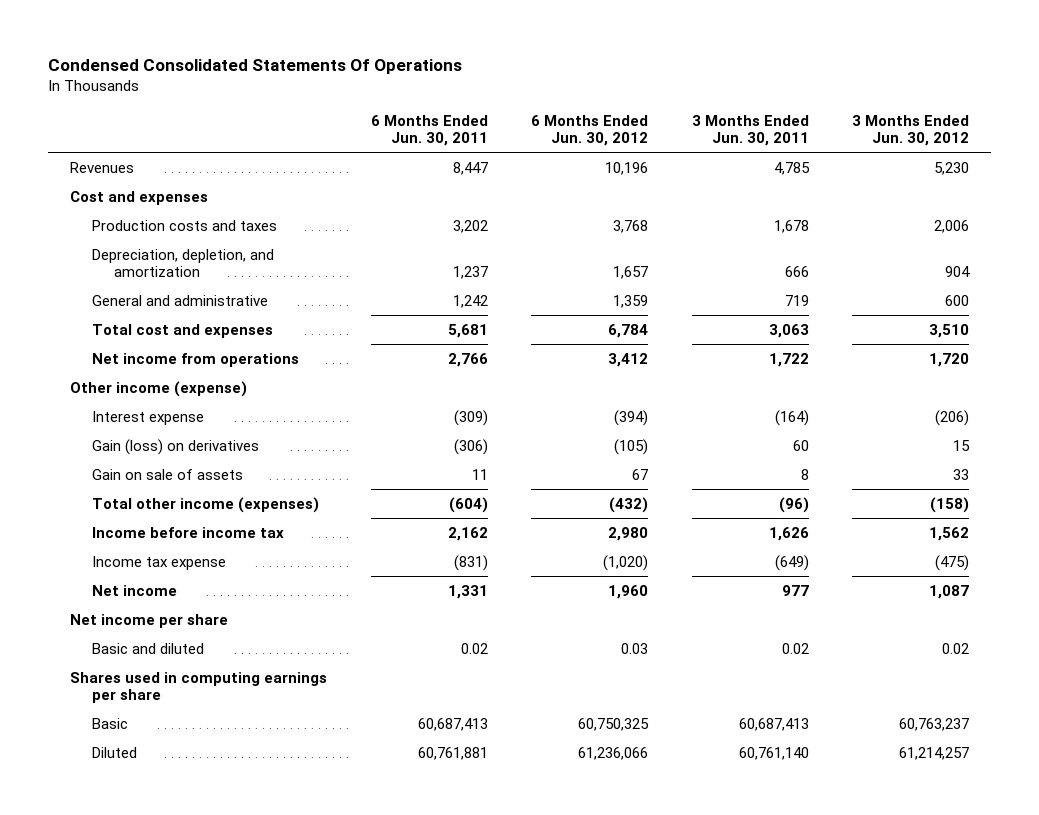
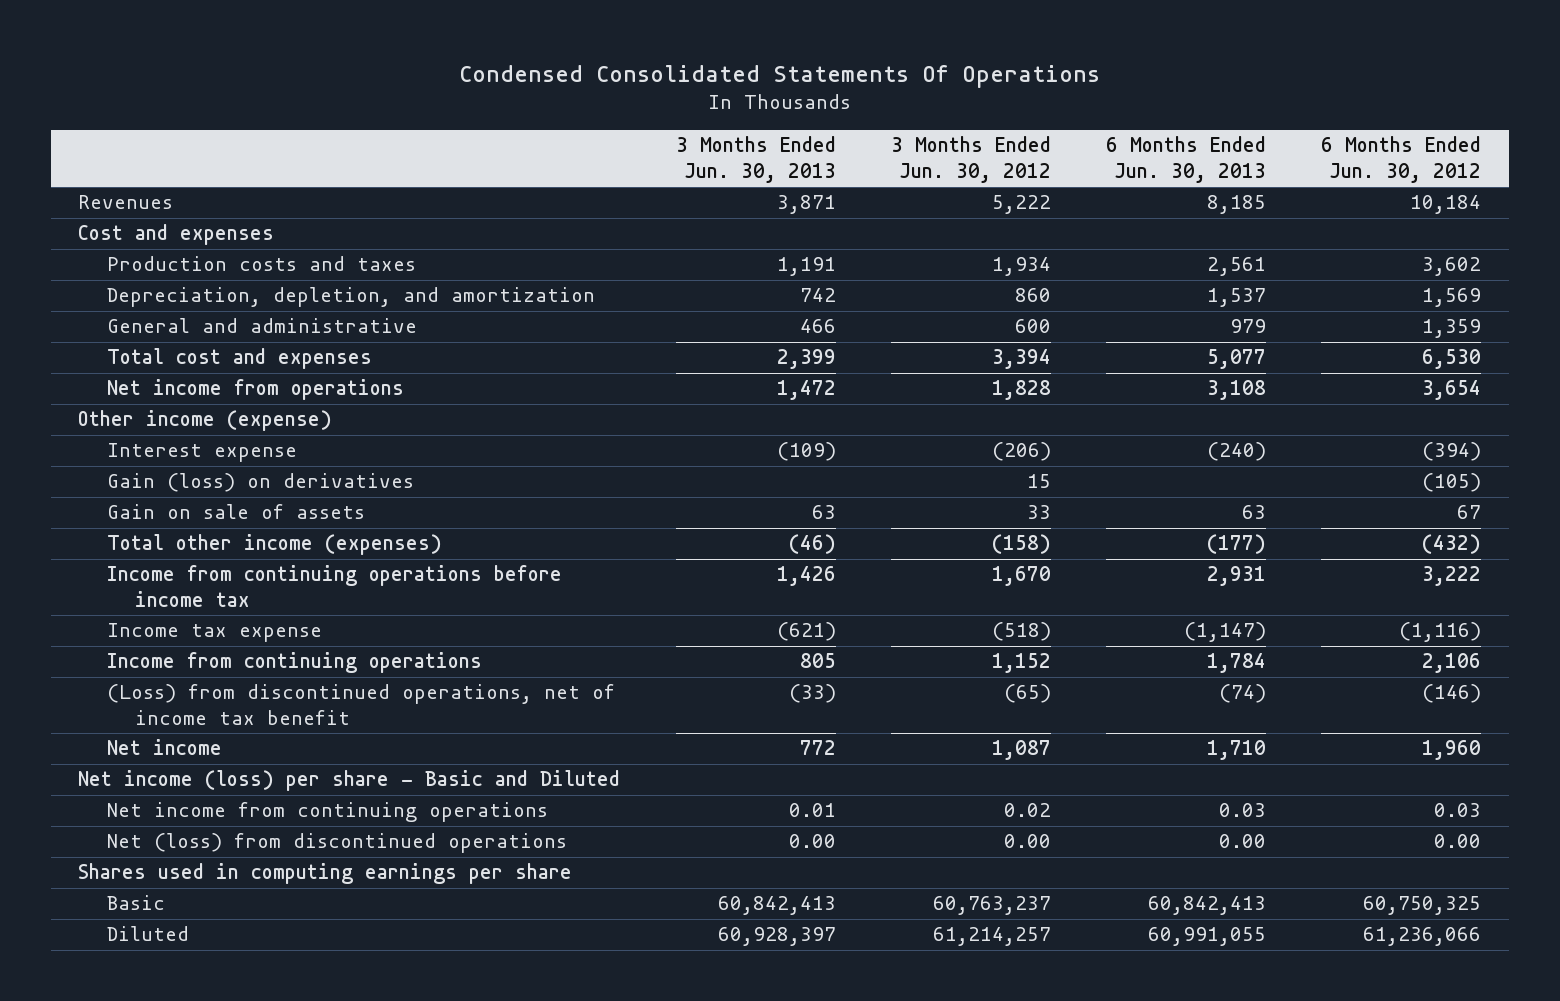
[370,114,488,147] 6 Months Ended Jun. 30, 2011 -> none
[691,114,809,147] 3 Months Ended Jun. 30, 2011 -> none
none -> [675,136,836,183] 3 Months Ended Jun. 30, 2013
none -> [1106,136,1267,183] 6 Months Ended Jun. 30, 2013
[605,161,649,175] 10,196 -> [1410,195,1482,215] 10,184
[934,161,970,175] 5,230 -> [991,195,1051,215] 5,222
[613,219,649,233] 3,768 -> [1422,257,1482,277] 3,602
[934,219,970,233] 2,006 -> [991,257,1051,277] 1,934
[613,265,649,279] 1,657 -> [1422,288,1482,308] 1,569
[945,265,971,277] 904 -> [1014,288,1051,303] 860
[608,323,649,338] 6,784 -> [1422,349,1482,370] 6,530
[929,323,970,338] 3,510 -> [991,349,1051,370] 3,394
[608,352,649,367] 3,412 -> [1422,380,1482,401] 3,654
[929,352,970,367] 1,720 -> [991,380,1051,401] 1,828
[91,526,284,538] Income before income tax -> [106,565,562,607] Income from continuing operations before income tax
[608,526,649,541] 2,980 -> [1422,566,1482,587] 3,222
[929,526,970,541] 1,562 -> [991,566,1051,587] 1,670
[603,554,649,571] (1,020) -> [1399,622,1482,643] (1,116)
[935,554,970,571] (475) -> [991,622,1051,642] (518)
none -> [106,652,482,674] Income from continuing operations
none -> [106,684,615,725] (Loss) from discontinued operations, net of income tax benefit
[91,642,204,654] Basic and diluted -> none
[70,613,229,628] Net income per share -> [78,770,621,792] Net income (loss) per share - Basic and Diluted
none -> [106,802,548,823] Net income from continuing operations
none -> [106,833,567,854] Net (loss) from discontinued operations

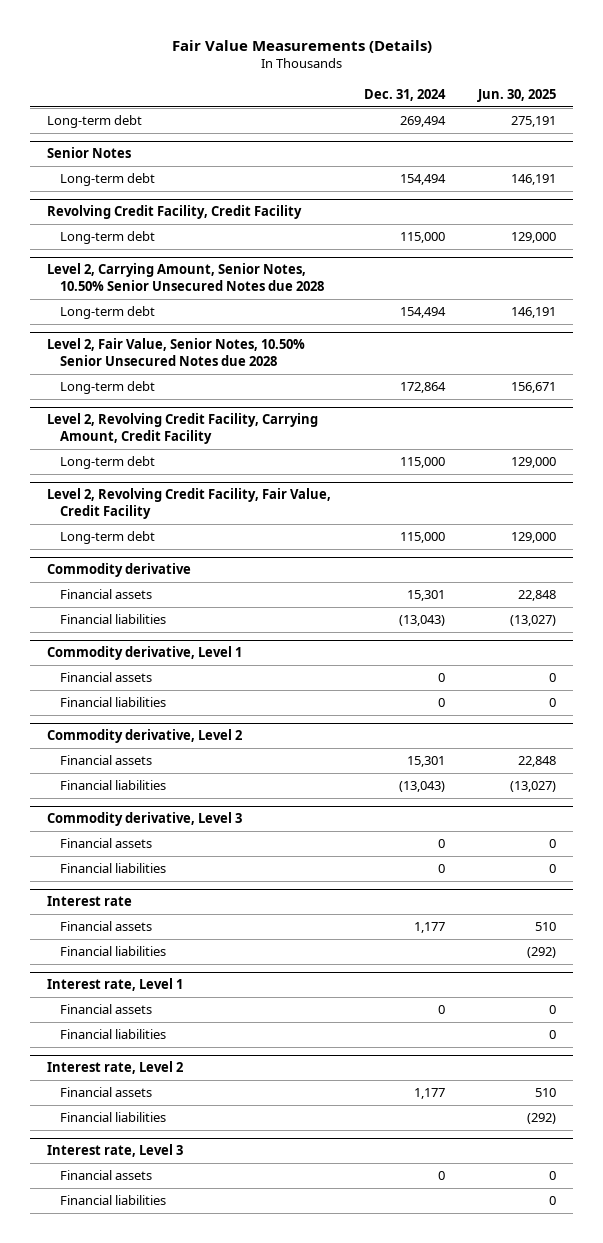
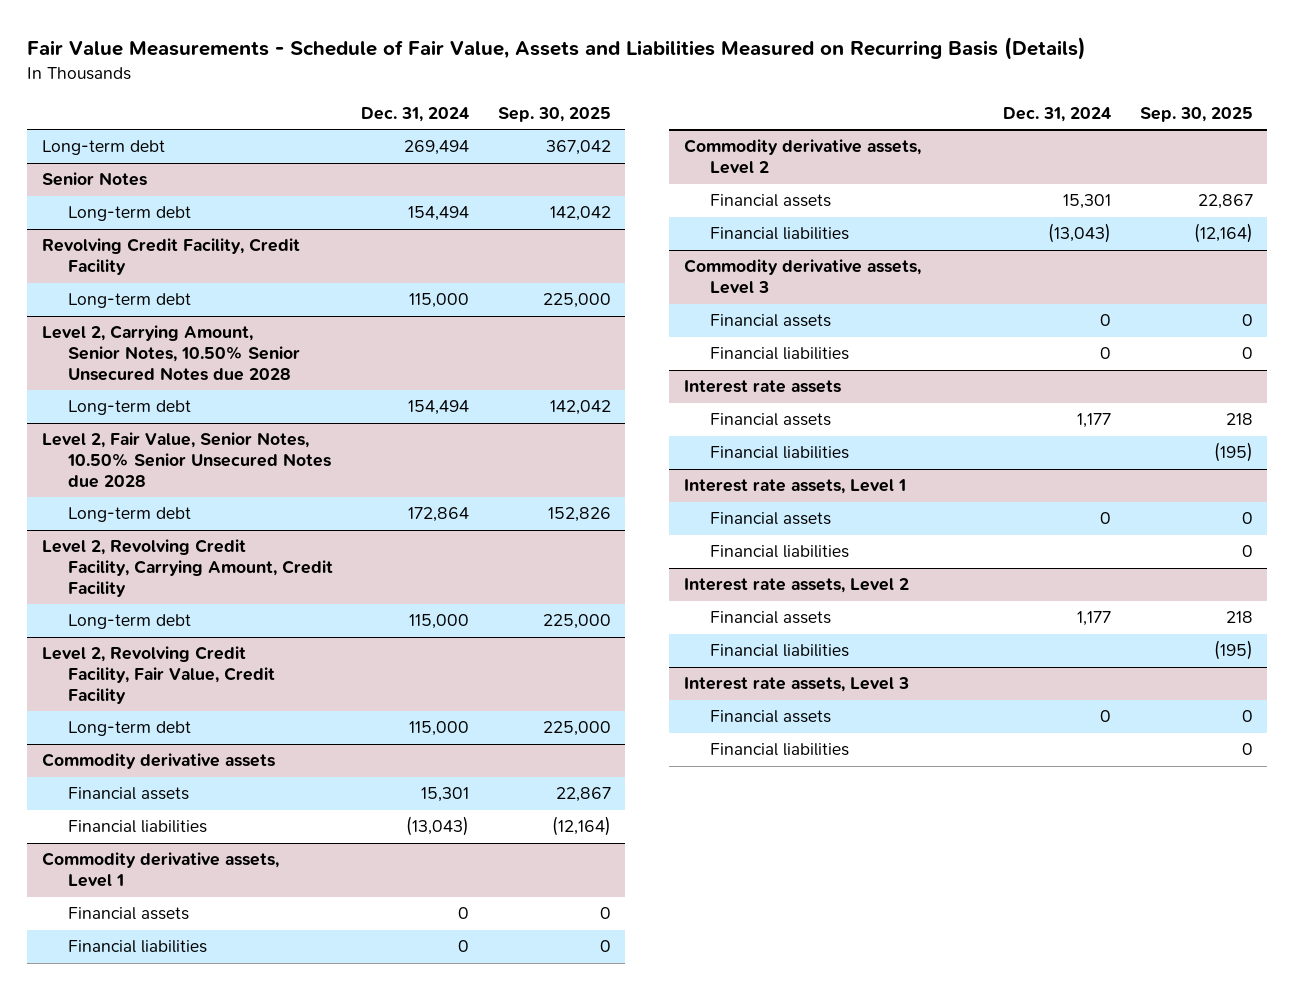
[171,39,432,53] Fair Value Measurements (Details) -> [27,36,1087,60] Fair Value Measurements - Schedule of Fair Value, Assets and Liabilities Measured on Recurring Basis (Details)
[477,88,557,102] Jun. 30, 2025 -> none
none -> [498,106,612,122] Sep. 30, 2025
[46,563,191,578] Commodity derivative -> [41,753,275,770] Commodity derivative assets
[46,646,242,661] Commodity derivative, Level 1 -> [41,852,279,888] Commodity derivative assets, Level 1
[46,729,242,744] Commodity derivative, Level 2 -> [683,139,921,175] Commodity derivative assets, Level 2
[46,812,242,827] Commodity derivative, Level 3 -> [683,259,921,295] Commodity derivative assets, Level 3
[46,896,132,907] Interest rate -> [683,380,841,394] Interest rate assets
[46,978,183,992] Interest rate, Level 1 -> [683,479,906,495] Interest rate assets, Level 1
[46,1061,183,1075] Interest rate, Level 2 -> [683,578,909,594] Interest rate assets, Level 2
[46,1144,183,1158] Interest rate, Level 3 -> [683,677,909,693] Interest rate assets, Level 3

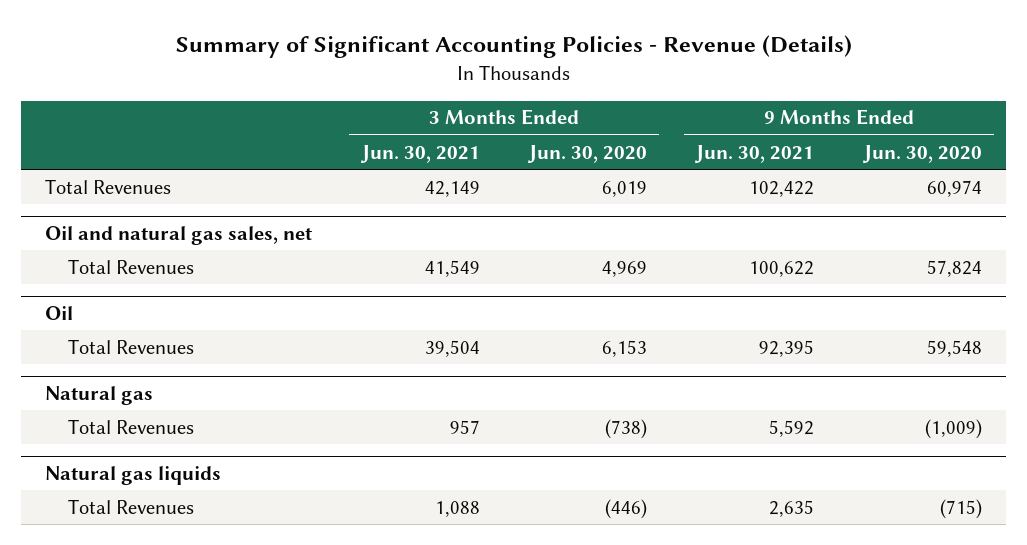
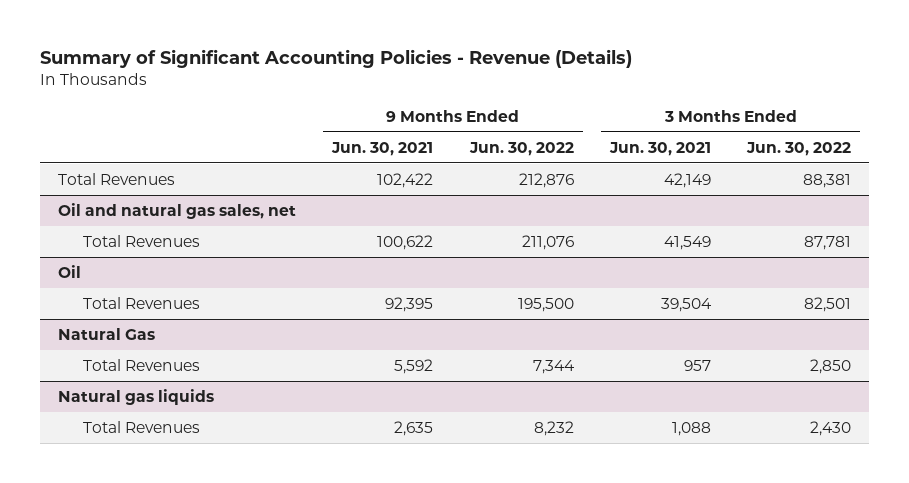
[527,144,648,163] Jun. 30, 2020 -> none
[861,144,982,163] Jun. 30, 2020 -> none
none -> [468,141,574,156] Jun. 30, 2022
none -> [746,141,852,156] Jun. 30, 2022
[45,385,154,405] Natural gas -> [58,327,156,340] Natural Gas

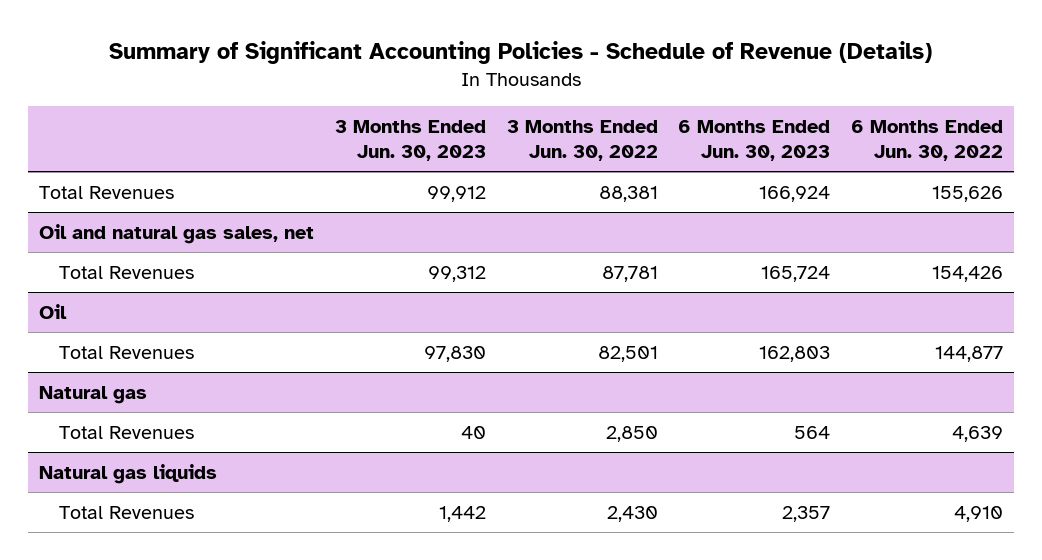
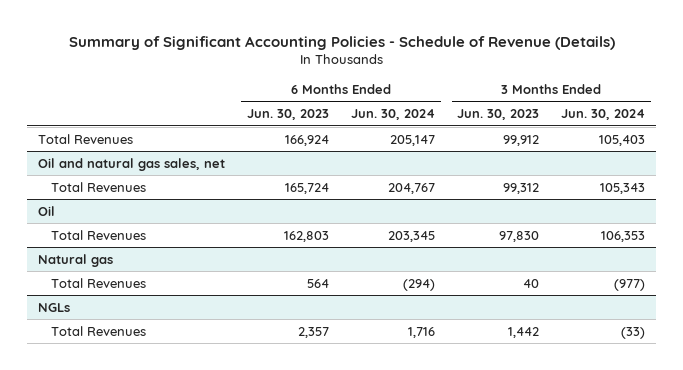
[506,119,658,162] 3 Months Ended Jun. 30, 2022 -> none
[851,119,1004,162] 6 Months Ended Jun. 30, 2022 -> none
none -> [351,109,436,121] Jun. 30, 2024
none -> [561,109,646,121] Jun. 30, 2024
[38,463,217,484] Natural gas liquids -> [37,302,70,312] NGLs

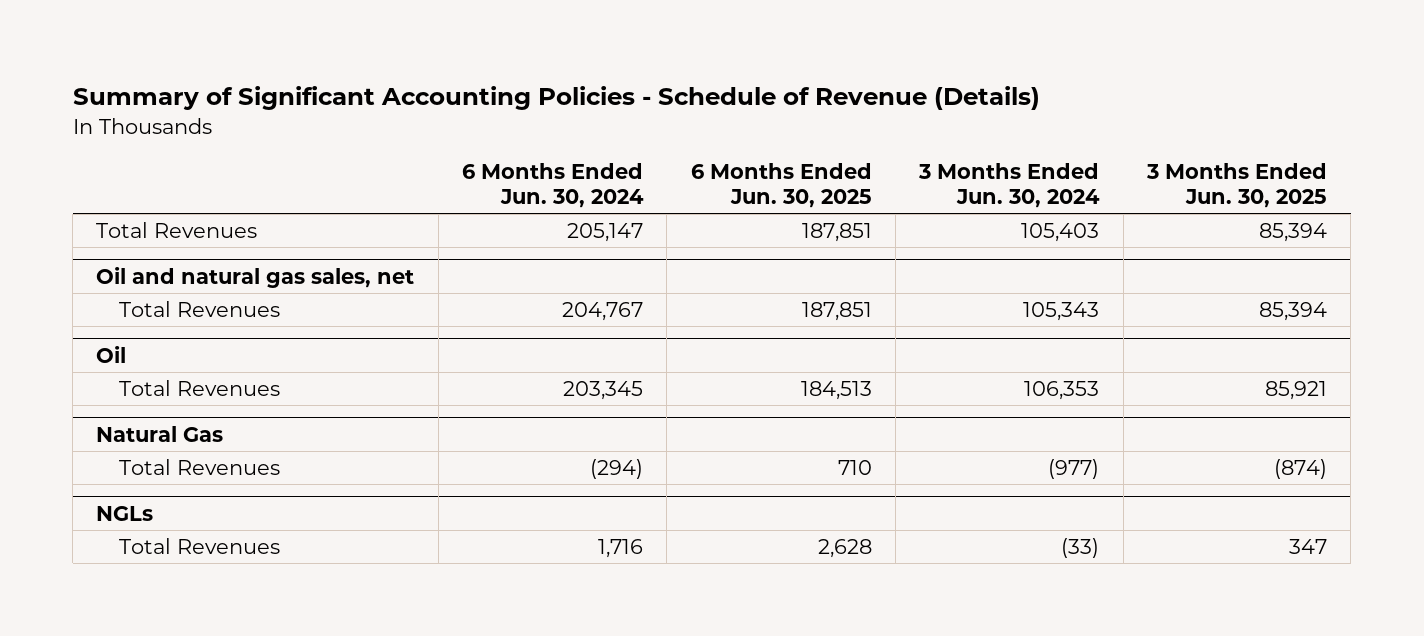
[246,109,329,121] Jun. 30, 2023 -> none
[457,109,540,121] Jun. 30, 2023 -> none
none -> [690,163,872,209] 6 Months Ended Jun. 30, 2025
none -> [1146,163,1328,209] 3 Months Ended Jun. 30, 2025
[37,253,113,267] Natural gas -> [96,425,224,442] Natural Gas

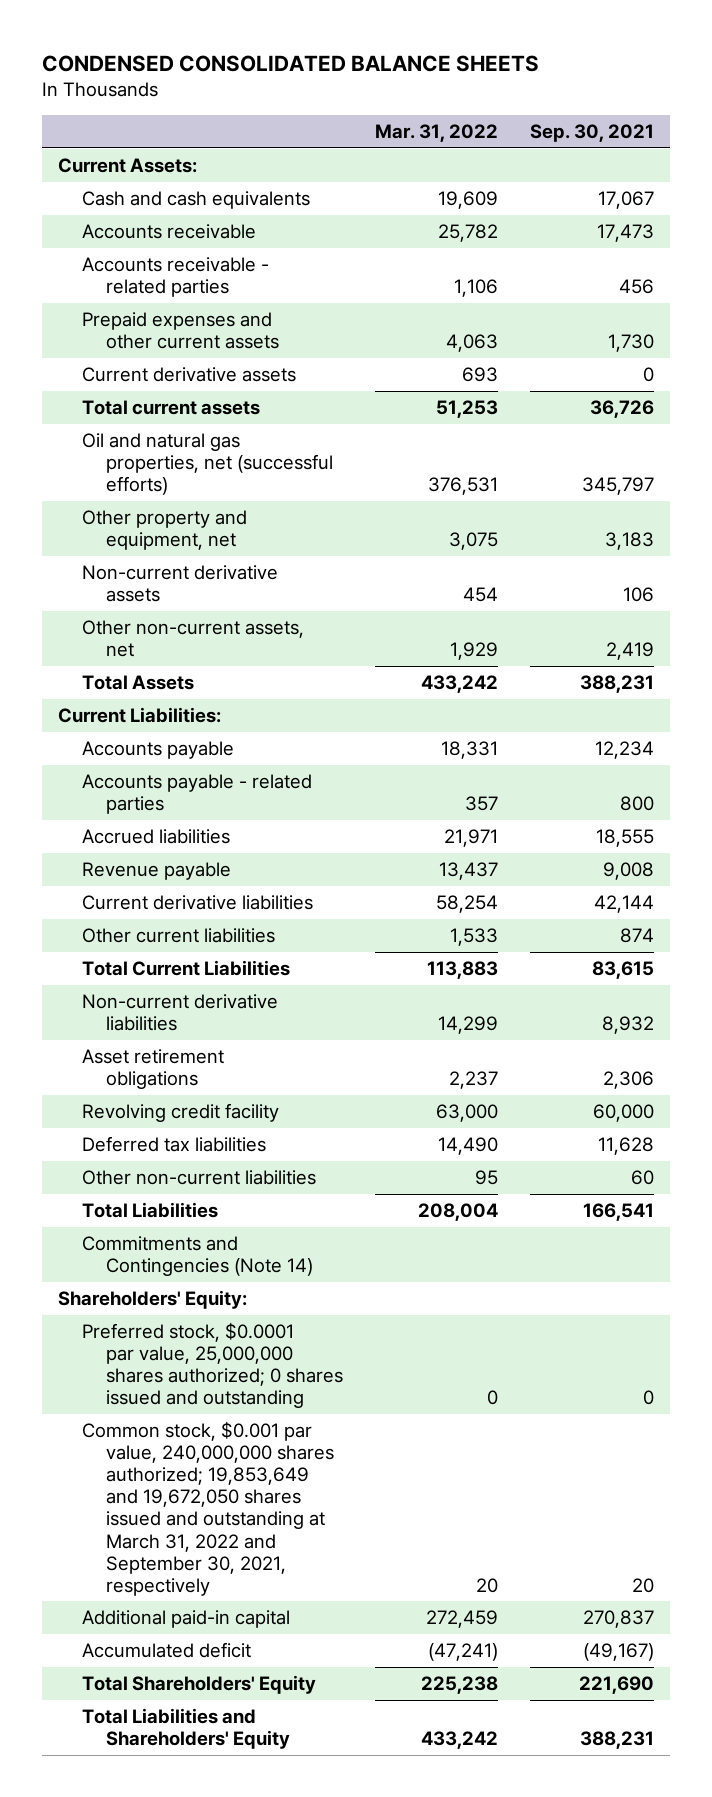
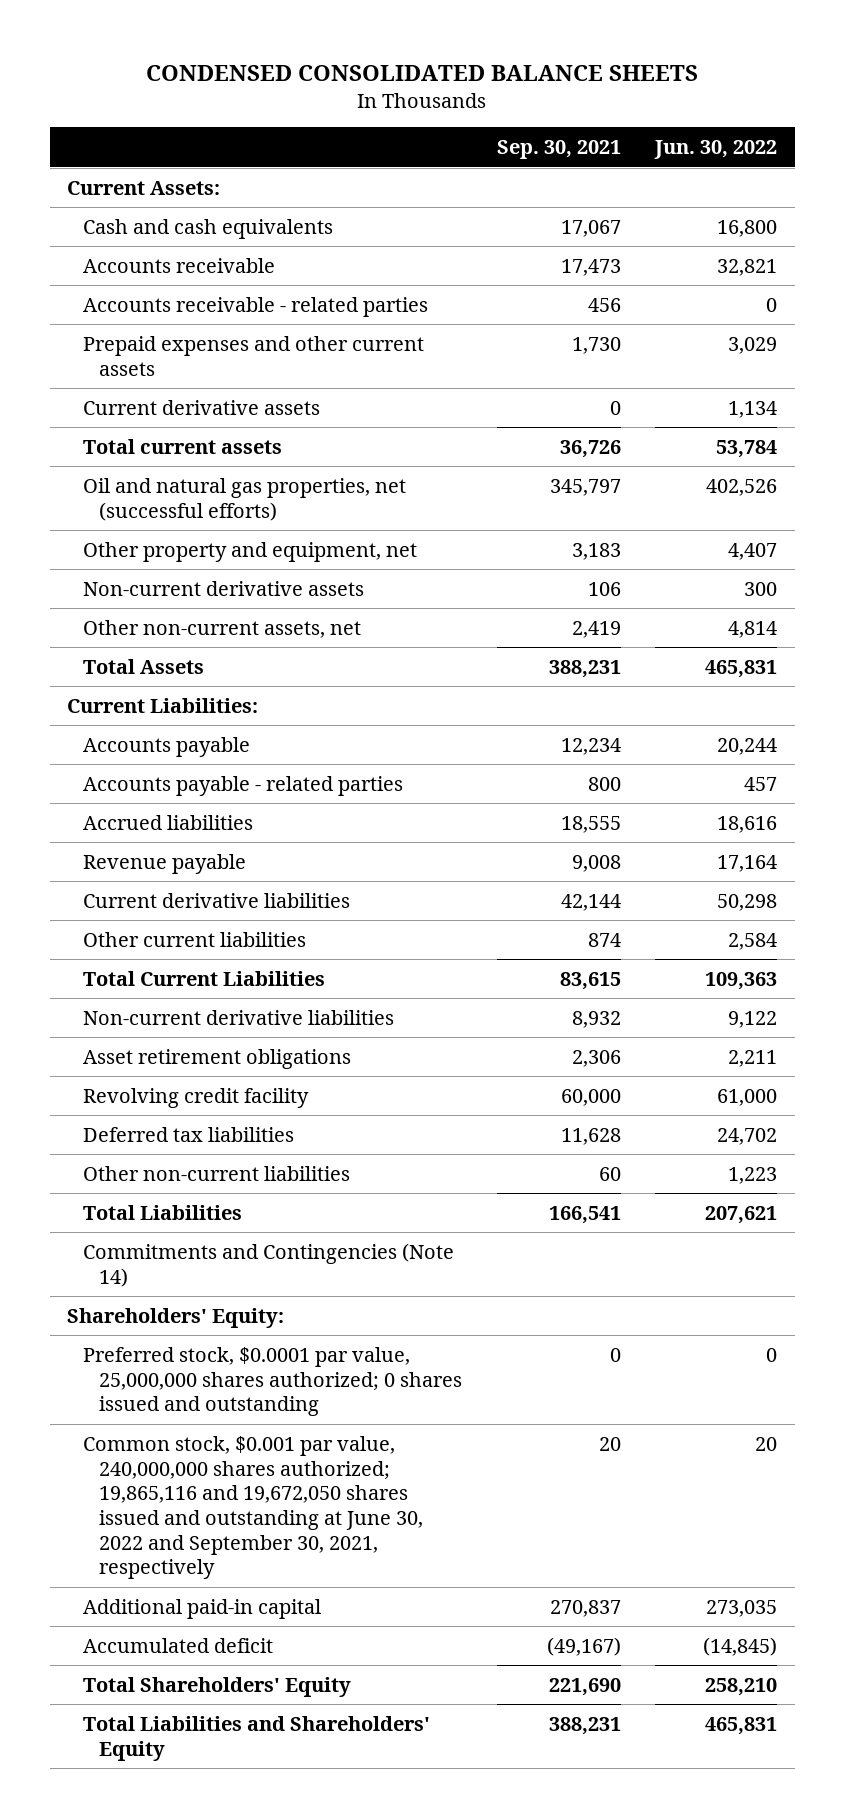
[374,124,498,143] Mar. 31, 2022 -> none
none -> [654,140,778,160] Jun. 30, 2022
[81,1421,334,1596] Common stock, $0.001 par value, 240,000,000 shares authorized; 19,853,649 and 19,672,050 shares issued and outstanding at March 31, 2022 and September 30, 2021, respectively -> [83,1435,424,1580] Common stock, $0.001 par value, 240,000,000 shares authorized; 19,865,116 and 19,672,050 shares issued and outstanding at June 30, 2022 and September 30, 2021, respectively

